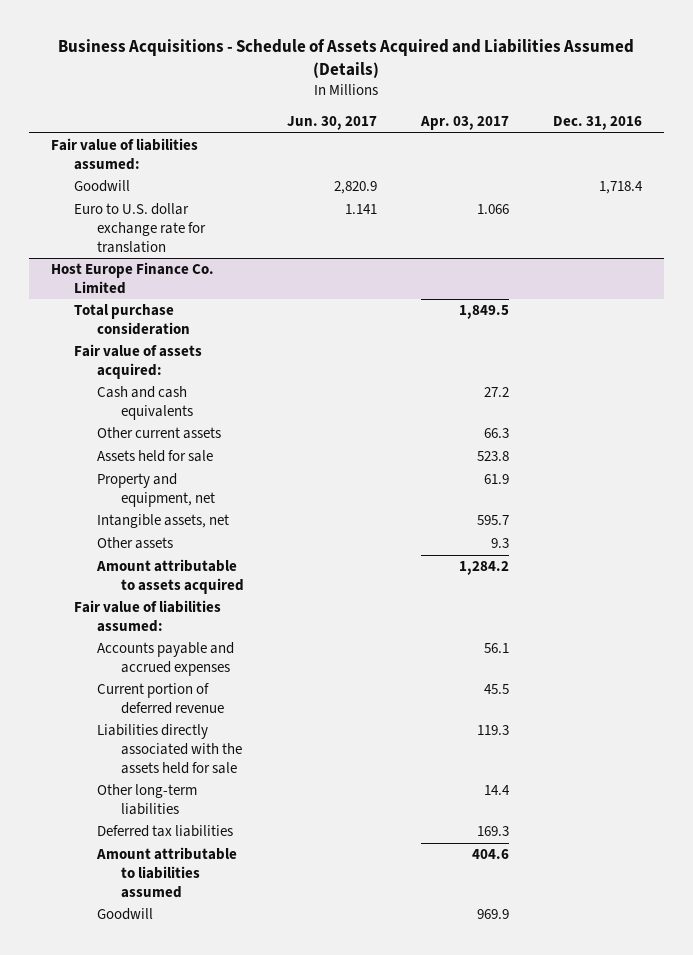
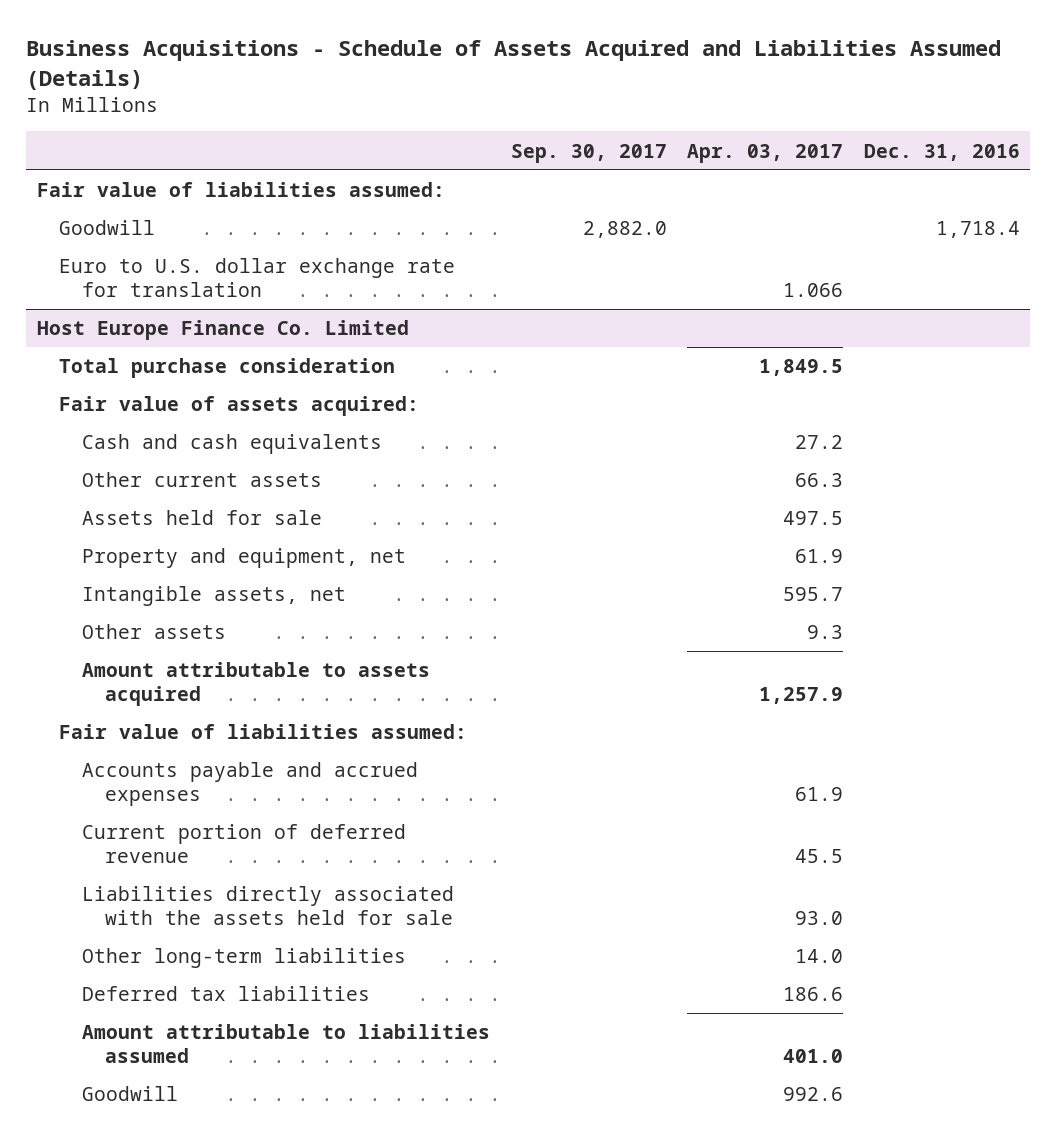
[287,116,378,131] Jun. 30, 2017 -> none
none -> [510,143,667,163] Sep. 30, 2017
[477,451,510,462] 523.8 -> [783,511,844,526] 497.5
[459,561,510,576] 1,284.2 -> [759,687,844,705] 1,257.9
[484,643,510,654] 56.1 -> [795,787,844,802] 61.9
[477,725,510,736] 119.3 -> [795,911,844,926] 93.0
[484,785,511,796] 14.4 -> [795,949,844,964] 14.0
[477,826,510,837] 169.3 -> [783,987,844,1002] 186.6
[472,849,510,860] 404.6 -> [783,1049,844,1064] 401.0
[477,909,510,920] 969.9 -> [783,1087,844,1102] 992.6

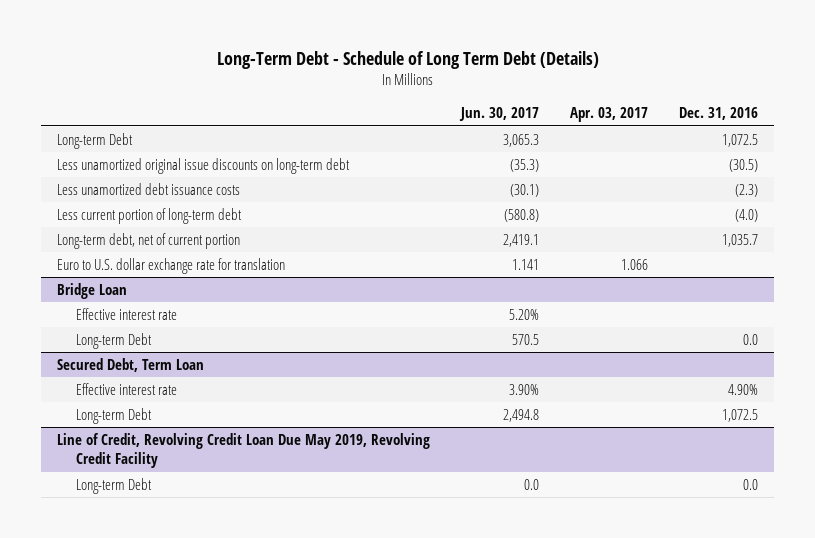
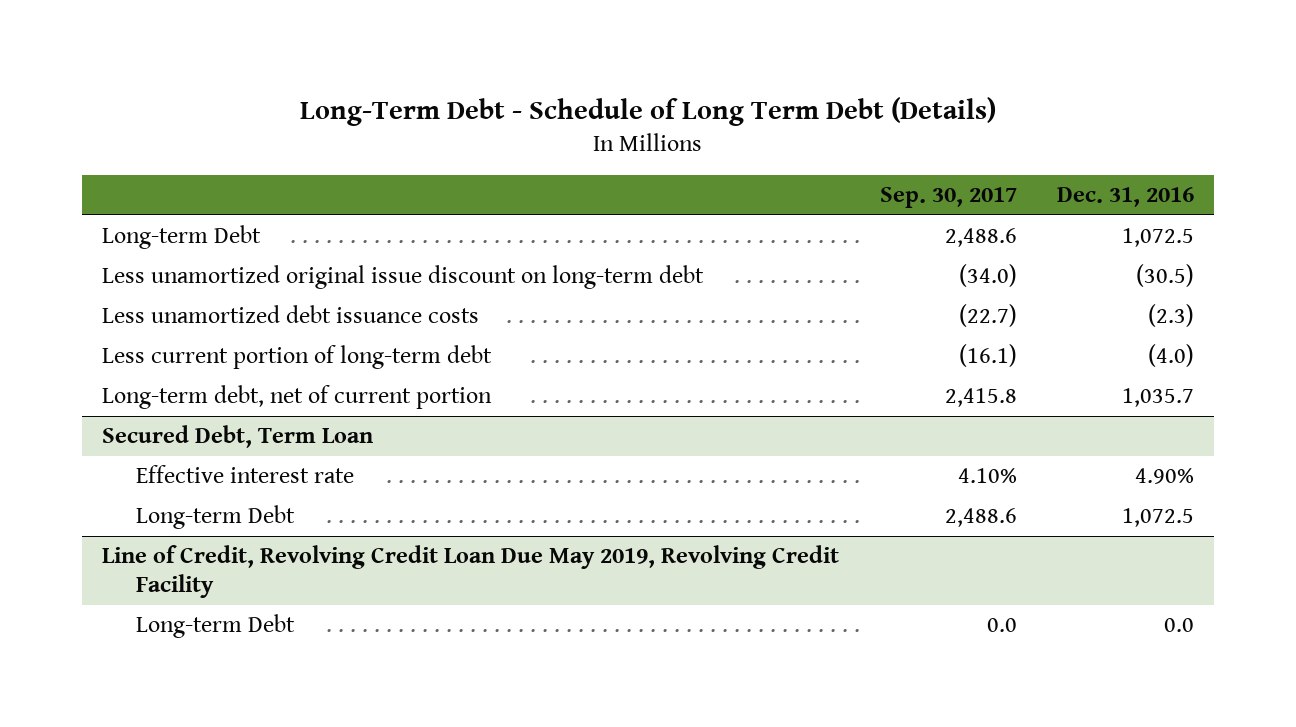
[459,107,540,122] Jun. 30, 2017 -> none
[570,107,649,123] Apr. 03, 2017 -> none
none -> [879,187,1017,209] Sep. 30, 2017
[56,157,350,174] Less unamortized original issue discounts on long-term debt -> [102,265,705,290] Less unamortized original issue discount on long-term debt
[56,257,285,274] Euro to U.S. dollar exchange rate for translation -> none
[56,282,127,299] Bridge Loan -> none
[76,307,178,320] Effective interest rate -> none
[76,332,153,349] Long-term Debt -> none

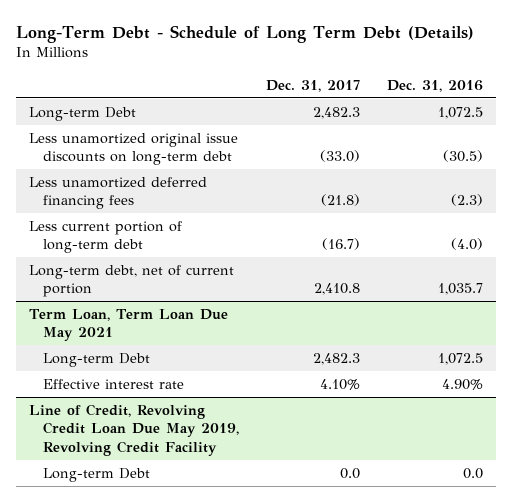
[879,187,1017,209] Sep. 30, 2017 -> none
none -> [266,79,361,92] Dec. 31, 2017
[102,265,705,290] Less unamortized original issue discount on long-term debt -> [29,132,239,166] Less unamortized original issue discounts on long-term debt
[102,305,480,324] Less unamortized debt issuance costs -> [29,176,208,210] Less unamortized deferred financing fees
[102,425,374,449] Secured Debt, Term Loan -> none
[136,465,355,484] Effective interest rate -> none
none -> [29,308,229,342] Term Loan, Term Loan Due May 2021
none -> [43,378,185,389] Effective interest rate

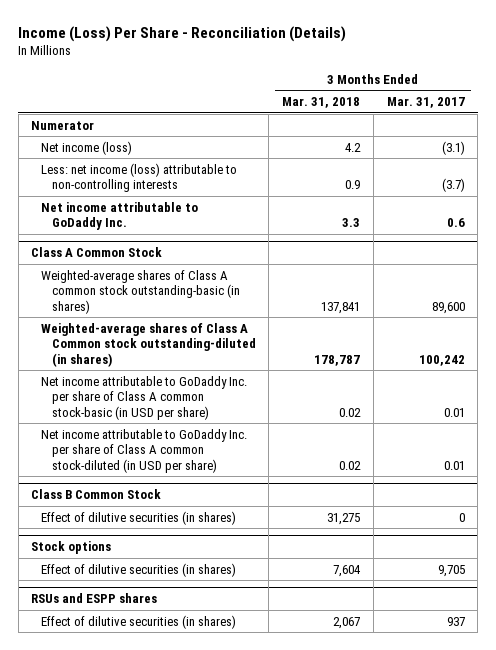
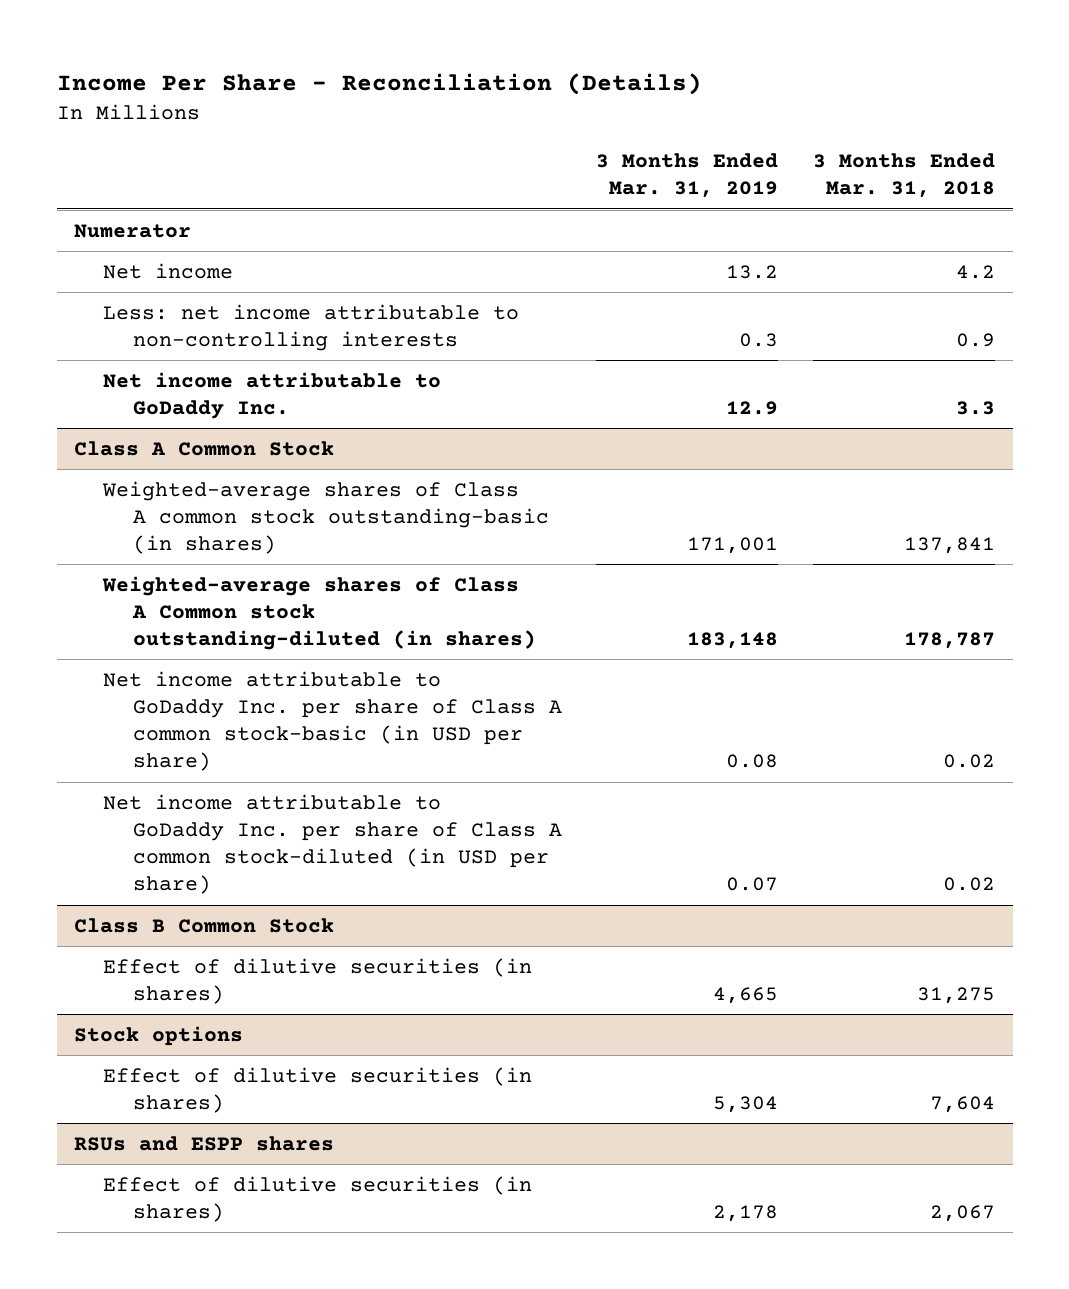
[18,26,347,43] Income (Loss) Per Share - Reconciliation (Details) -> [56,72,702,95] Income Per Share - Reconciliation (Details)
[386,97,465,109] Mar. 31, 2017 -> none
none -> [596,153,779,199] 3 Months Ended Mar. 31, 2019
[41,140,133,155] Net income (loss) -> [103,262,234,279] Net income
[41,162,238,193] Less: net income (loss) attributable to non-controlling interests -> [103,303,520,351] Less: net income attributable to non-controlling interests

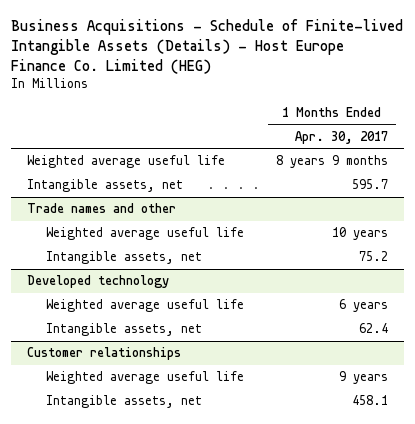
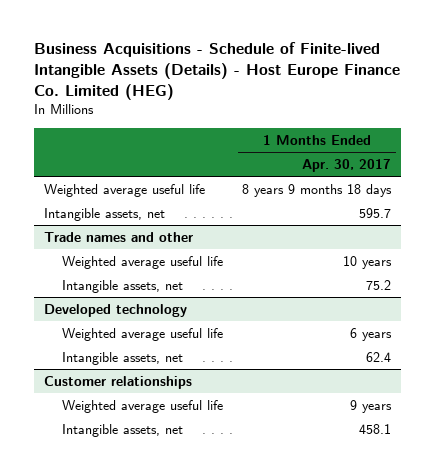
[275,155,388,169] 8 years 9 months -> [242,183,393,197] 8 years 9 months 18 days

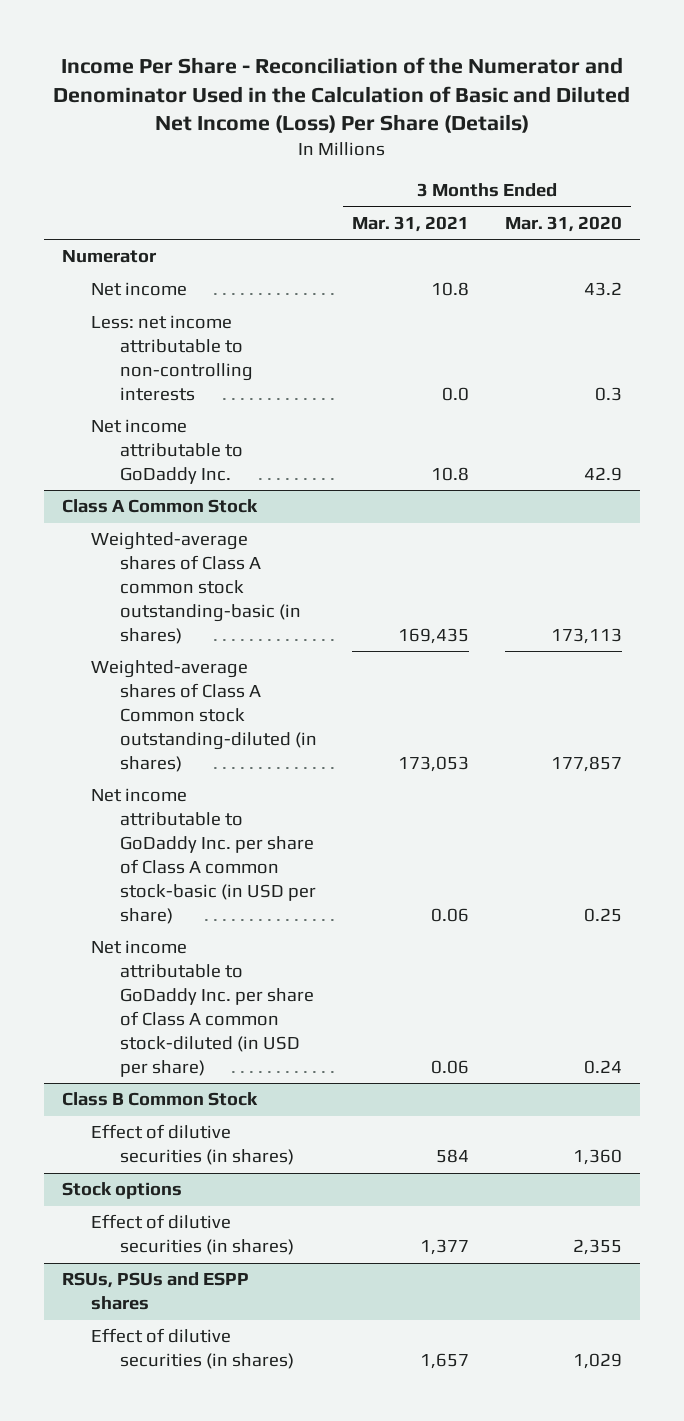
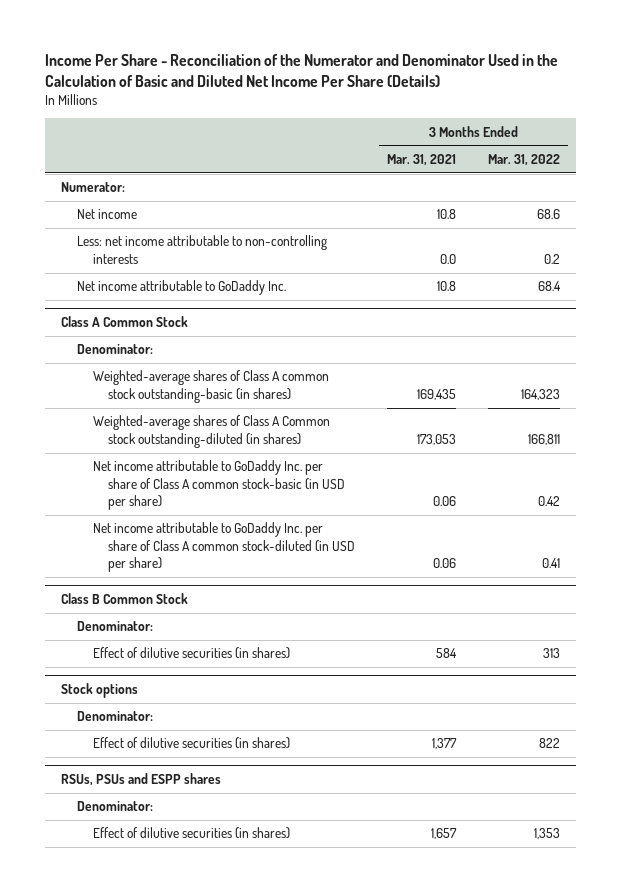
[52,56,630,134] Income Per Share - Reconciliation of the Numerator and Denominator Used in the Calculation of Basic and Diluted Net Income (Loss) Per Share (Details) -> [45,54,559,87] Income Per Share - Reconciliation of the Numerator and Denominator Used in the Calculation of Basic and Diluted Net Income Per Share (Details)
[504,215,622,232] Mar. 31, 2020 -> none
none -> [487,153,560,166] Mar. 31, 2022
[61,250,157,264] Numerator -> [61,182,126,193] Numerator:
none -> [76,344,153,355] Denominator:
none -> [76,621,153,632] Denominator:
none -> [76,711,153,722] Denominator:
none -> [76,801,153,812] Denominator:

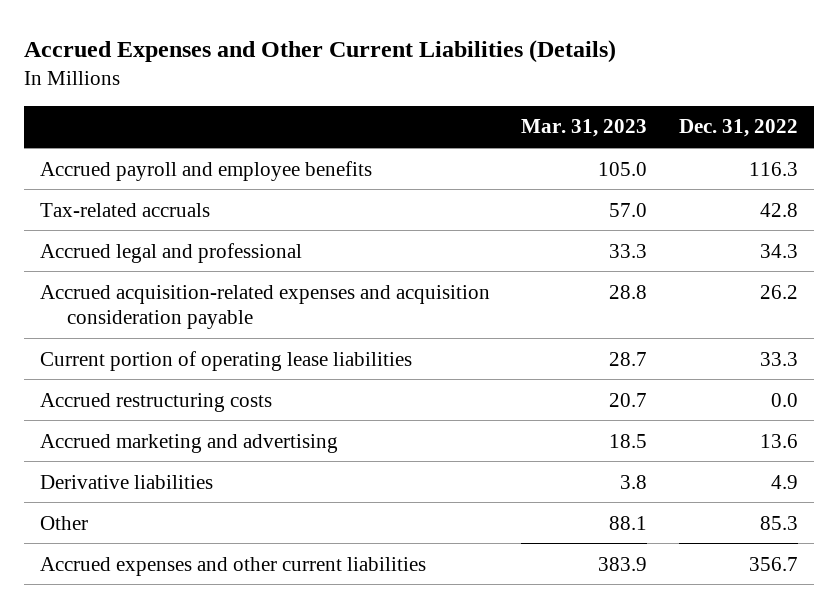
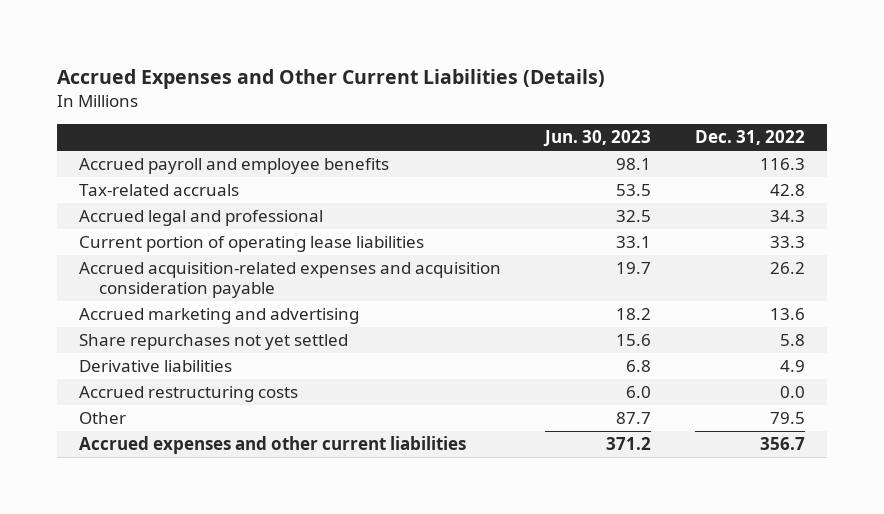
[521,119,648,138] Mar. 31, 2023 -> none
none -> [542,130,651,148] Jun. 30, 2023
[39,284,490,330] Accrued acquisition-related expenses and acquisition consideration payable -> [79,262,502,299] Accrued acquisition-related expenses and acquisition consideration payable
none -> [79,334,349,351] Share repurchases not yet settled
[39,392,272,412] Accrued restructuring costs -> [79,386,299,403] Accrued restructuring costs
[759,515,798,530] 85.3 -> [769,412,805,425] 79.5

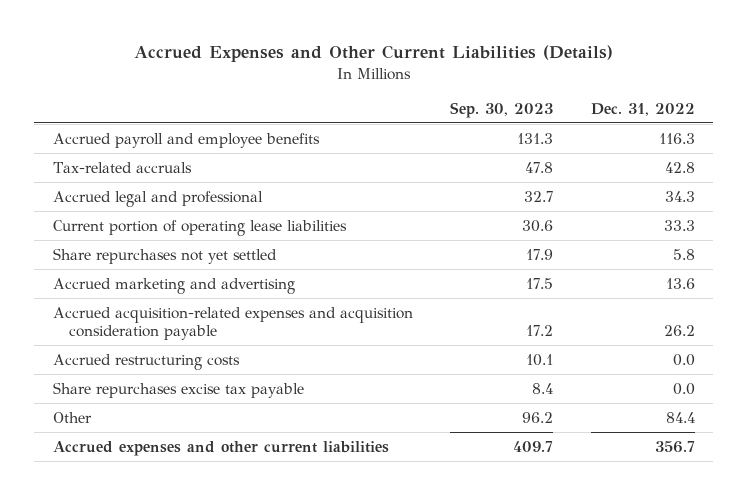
[542,130,651,148] Jun. 30, 2023 -> none
none -> [450,101,554,118] Sep. 30, 2023
[79,360,233,373] Derivative liabilities -> none
[79,308,360,325] Accrued marketing and advertising -> [52,277,295,294] Accrued marketing and advertising
[79,262,502,299] Accrued acquisition-related expenses and acquisition consideration payable -> [52,306,413,341] Accrued acquisition-related expenses and acquisition consideration payable
none -> [52,381,304,398] Share repurchases excise tax payable
[769,412,805,425] 79.5 -> [665,411,695,423] 84.4

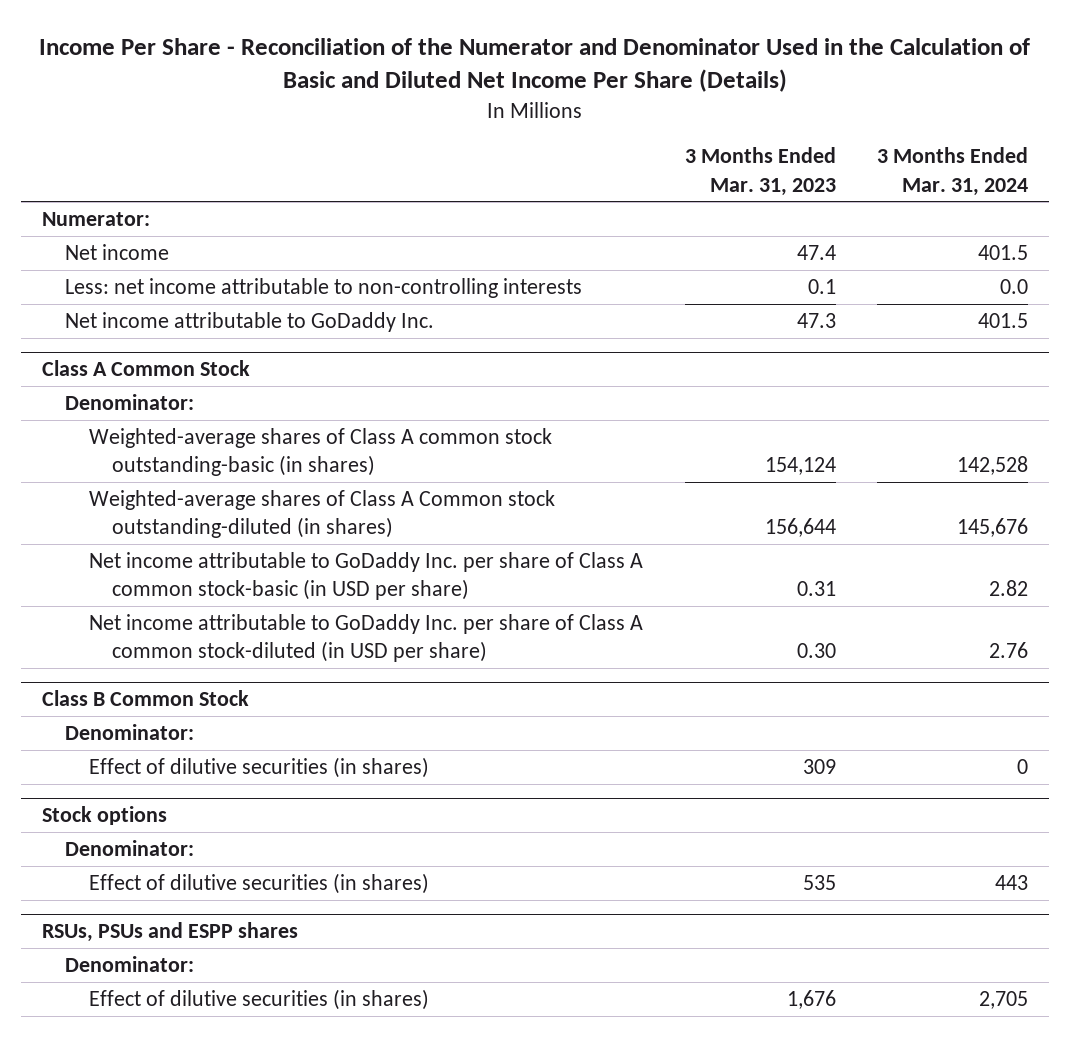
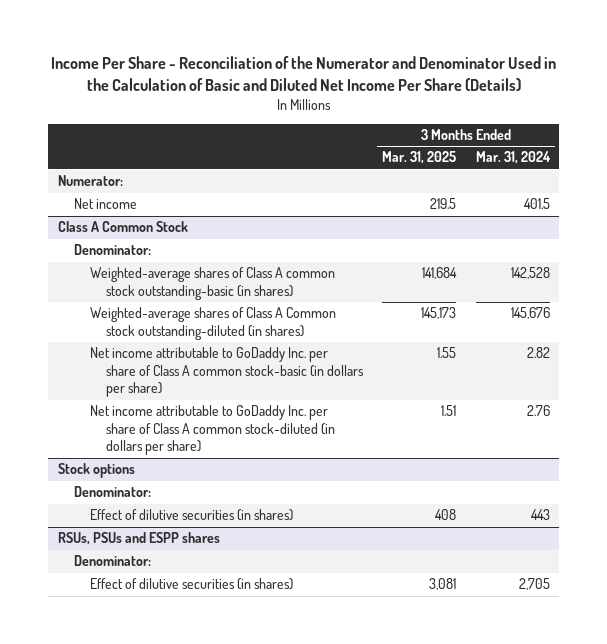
[684,147,836,196] 3 Months Ended Mar. 31, 2023 -> none
none -> [382,151,457,165] Mar. 31, 2025
[65,277,583,298] Less: net income attributable to non-controlling interests -> none
[65,311,435,332] Net income attributable to GoDaddy Inc. -> none
[41,689,249,706] Class B Common Stock -> none
[65,723,195,740] Denominator: -> none
[88,756,429,778] Effect of dilutive securities (in shares) -> none
[88,551,643,601] Net income attributable to GoDaddy Inc. per share of Class A common stock-basic (in USD per share) -> [89,347,364,398] Net income attributable to GoDaddy Inc. per share of Class A common stock-basic (in dollars per share)
[88,613,643,663] Net income attributable to GoDaddy Inc. per share of Class A common stock-diluted (in USD per share) -> [89,405,335,456] Net income attributable to GoDaddy Inc. per share of Class A common stock-diluted (in dollars per share)

